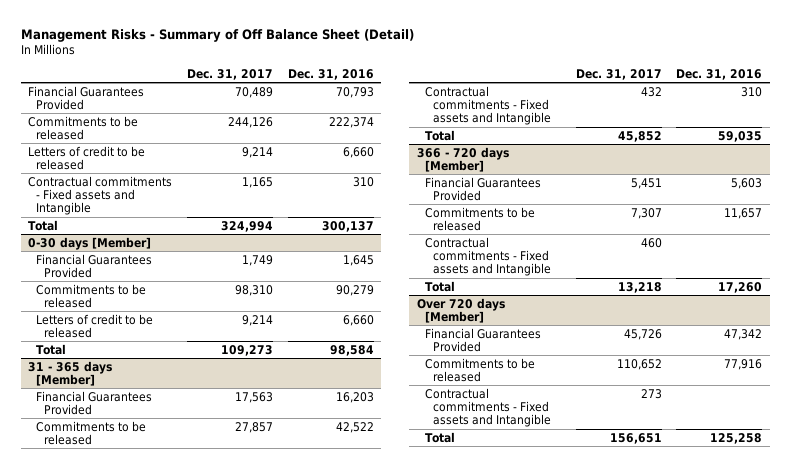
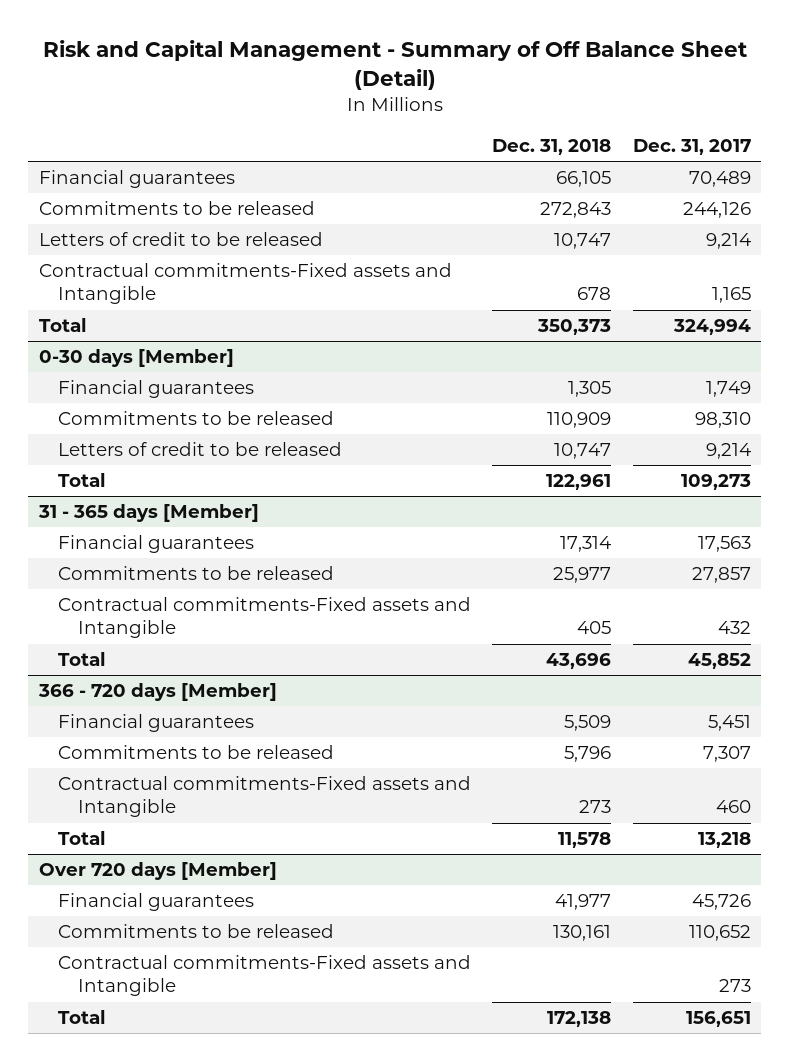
[21,28,415,42] Management Risks - Summary of Off Balance Sheet (Detail) -> [42,40,747,91] Risk and Capital Management - Summary of Off Balance Sheet (Detail)
[287,68,374,80] Dec. 31, 2016 -> none
none -> [492,139,612,156] Dec. 31, 2018
[28,85,145,110] Financial Guarantees Provided -> [38,170,235,189] Financial guarantees
[28,175,173,216] Contractual commitments - Fixed assets and Intangible -> [38,263,452,305] Contractual commitments-Fixed assets and Intangible
[36,253,153,278] Financial Guarantees Provided -> [58,380,255,399] Financial guarantees
[36,390,153,415] Financial Guarantees Provided -> [58,535,255,554] Financial guarantees
[424,85,551,126] Contractual commitments - Fixed assets and Intangible -> [58,597,472,639] Contractual commitments-Fixed assets and Intangible
[424,176,541,201] Financial Guarantees Provided -> [58,714,255,733] Financial guarantees
[424,236,551,277] Contractual commitments - Fixed assets and Intangible -> [58,776,472,818] Contractual commitments-Fixed assets and Intangible
[424,327,541,352] Financial Guarantees Provided -> [58,893,255,912] Financial guarantees
[424,387,551,428] Contractual commitments - Fixed assets and Intangible -> [58,955,472,997] Contractual commitments-Fixed assets and Intangible

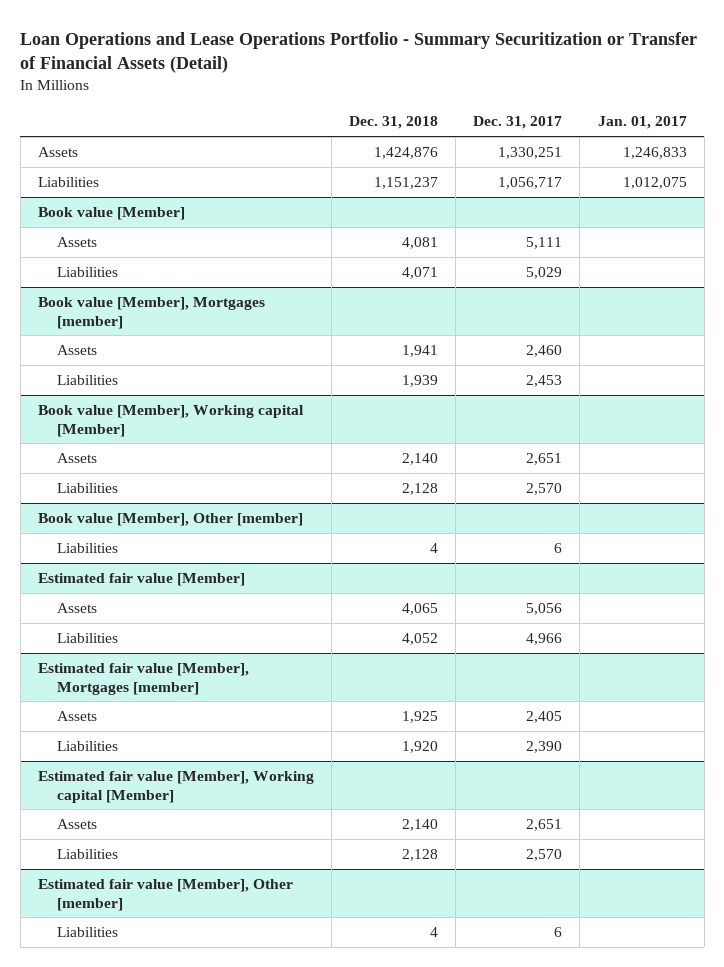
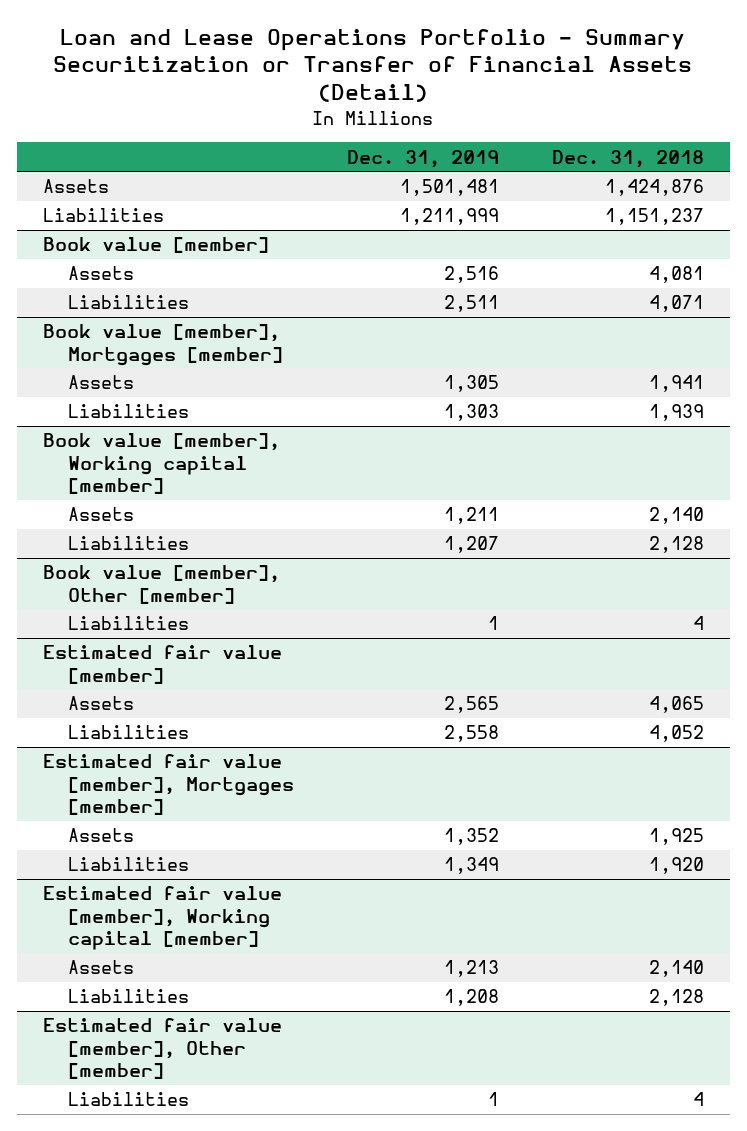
[20,31,698,74] Loan Operations and Lease Operations Portfolio - Summary Securitization or Transfer of Financial Assets (Detail) -> [53,28,693,103] Loan and Lease Operations Portfolio - Summary Securitization or Transfer of Financial Assets (Detail)
[473,116,563,130] Dec. 31, 2017 -> none
[597,116,687,130] Jan. 01, 2017 -> none
none -> [346,149,499,168] Dec. 31, 2019
[37,207,185,221] Book value [Member] -> [43,237,270,254] Book value [member]
[37,297,265,329] Book value [Member], Mortgages [member] -> [43,324,284,366] Book value [member], Mortgages [member]
[37,405,304,437] Book value [Member], Working capital [Member] -> [43,433,281,495] Book value [member], Working capital [member]
[37,513,303,527] Book value [Member], Other [member] -> [43,565,281,604] Book value [member], Other [member]
[37,573,245,587] Estimated fair value [Member] -> [43,645,283,684] Estimated fair value [member]
[37,663,249,695] Estimated fair value [Member], Mortgages [member] -> [43,754,295,816] Estimated fair value [member], Mortgages [member]
[37,771,314,803] Estimated fair value [Member], Working capital [Member] -> [43,886,283,951] Estimated fair value [member], Working capital [member]
[37,879,293,911] Estimated fair value [Member], Other [member] -> [43,1018,283,1080] Estimated fair value [member], Other [member]

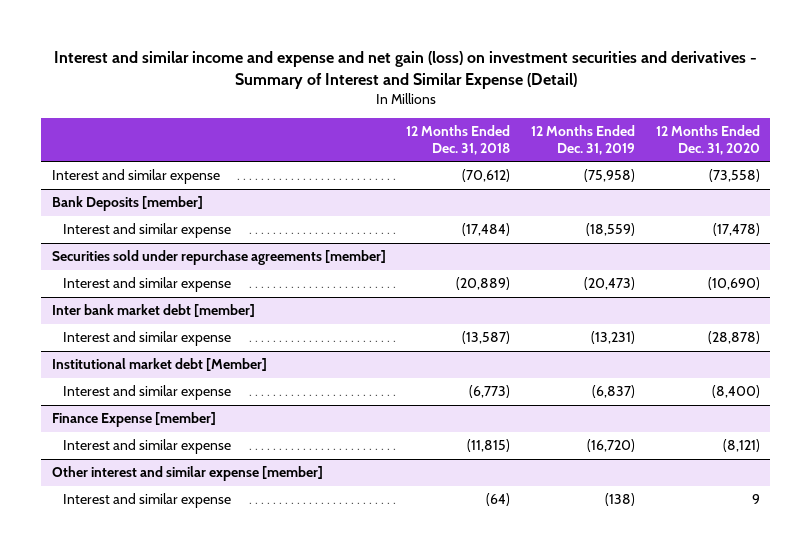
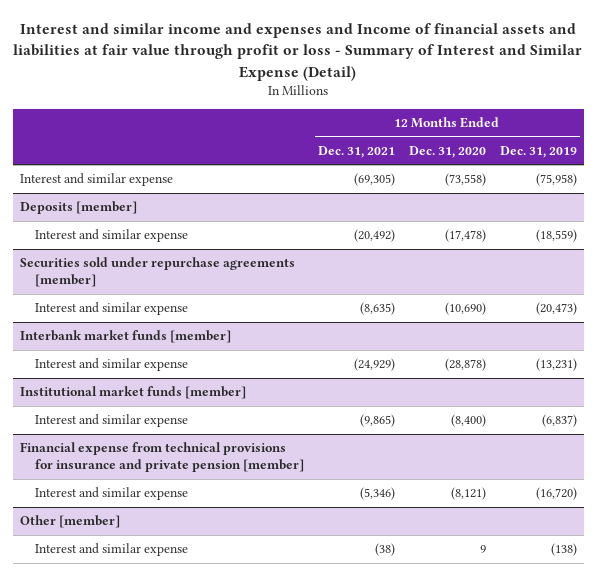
[53,51,757,89] Interest and similar income and expense and net gain (loss) on investment securities and derivatives - Summary of Interest and Similar Expense (Detail) -> [13,23,583,81] Interest and similar income and expenses and Income of financial assets and liabilities at fair value through profit or loss - Summary of Interest and Similar Expense (Detail)
[406,125,511,156] 12 Months Ended Dec. 31, 2018 -> none
none -> [318,145,396,158] Dec. 31, 2021
[51,196,203,212] Bank Deposits [member] -> [19,201,137,215] Deposits [member]
[51,304,255,318] Inter bank market debt [member] -> [19,330,231,344] Interbank market funds [member]
[51,358,267,372] Institutional market debt [Member] -> [19,386,246,400] Institutional market funds [member]
[51,412,216,428] Finance Expense [member] -> [19,442,305,473] Financial expense from technical provisions for insurance and private pension [member]
[51,466,323,482] Other interest and similar expense [member] -> [19,515,120,529] Other [member]

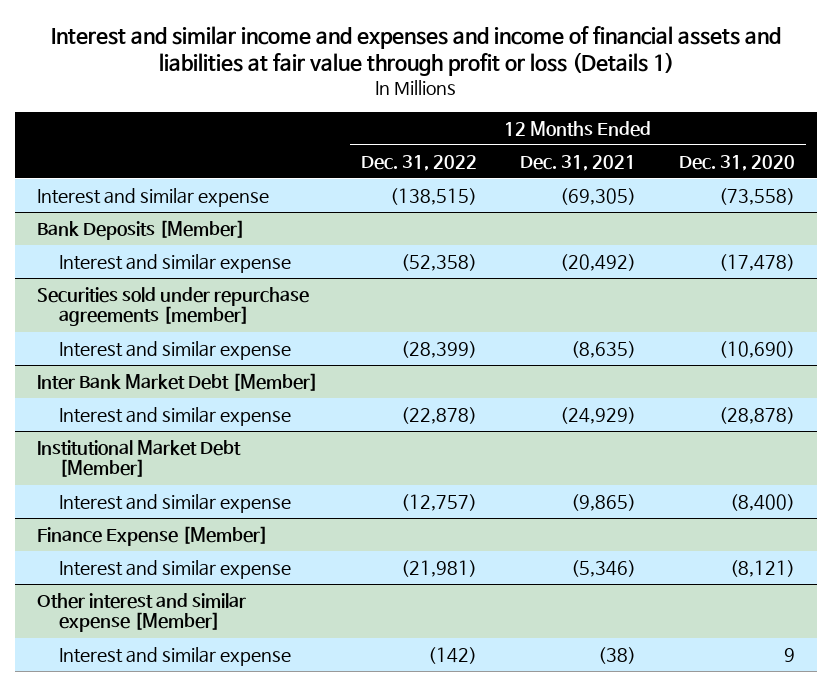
[13,23,583,81] Interest and similar income and expenses and Income of financial assets and liabilities at fair value through profit or loss - Summary of Interest and Similar Expense (Detail) -> [51,25,782,77] Interest and similar income and expenses and income of financial assets and liabilities at fair value through profit or loss (Details 1)
[499,145,577,158] Dec. 31, 2019 -> none
none -> [361,154,478,171] Dec. 31, 2022
[19,201,137,215] Deposits [member] -> [37,219,246,240] Bank Deposits [Member]
[19,330,231,344] Interbank market funds [member] -> [37,372,319,391] Inter Bank Market Debt [Member]
[19,386,246,400] Institutional market funds [member] -> [37,439,242,478] Institutional Market Debt [Member]
[19,442,305,473] Financial expense from technical provisions for insurance and private pension [member] -> [37,525,269,546] Finance Expense [Member]
[19,515,120,529] Other [member] -> [37,592,247,633] Other interest and similar expense [Member]

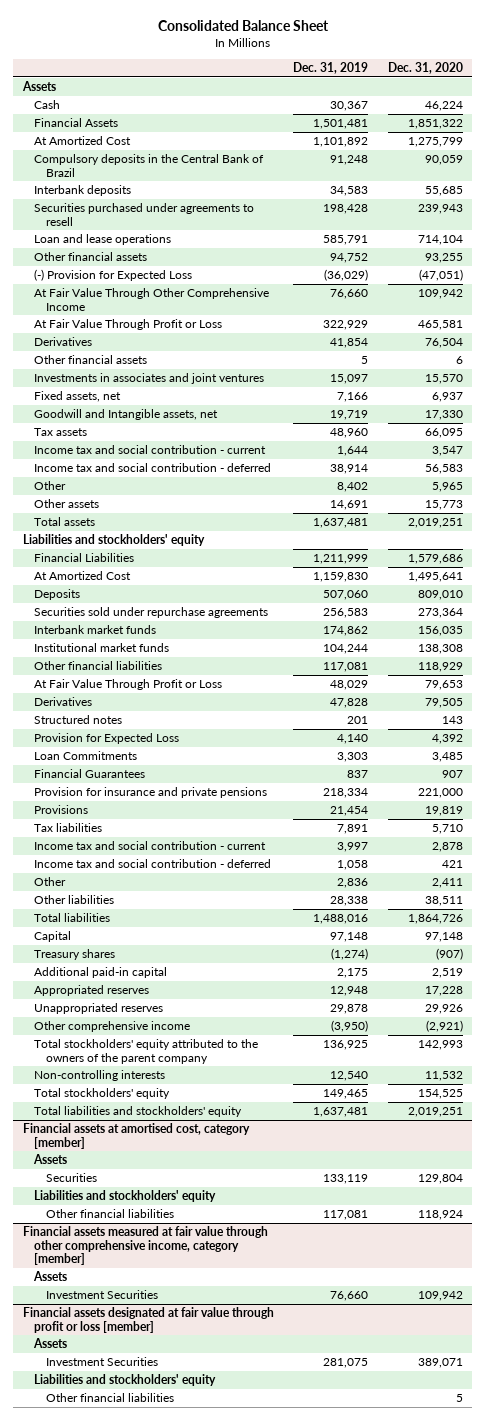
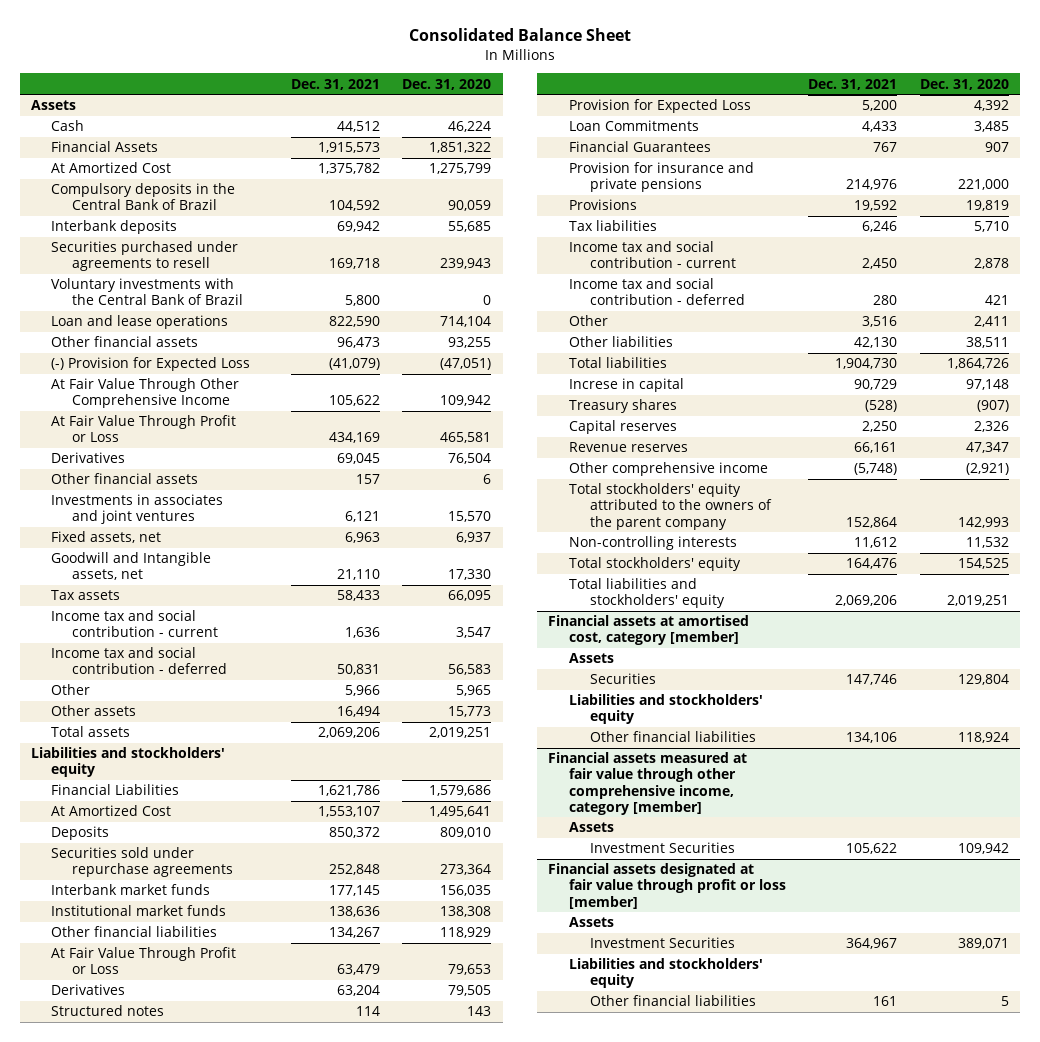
[293,61,369,74] Dec. 31, 2019 -> none
none -> [290,78,380,90] Dec. 31, 2021
none -> [51,278,244,306] Voluntary investments with the Central Bank of Brazil
[34,931,72,943] Capital -> [569,378,685,393] Increse in capital
[34,967,168,979] Additional paid-in capital -> none
[34,985,150,997] Appropriated reserves -> none
[34,1003,164,1015] Unappropriated reserves -> none
none -> [569,420,678,435] Capital reserves
none -> [569,442,689,453] Revenue reserves

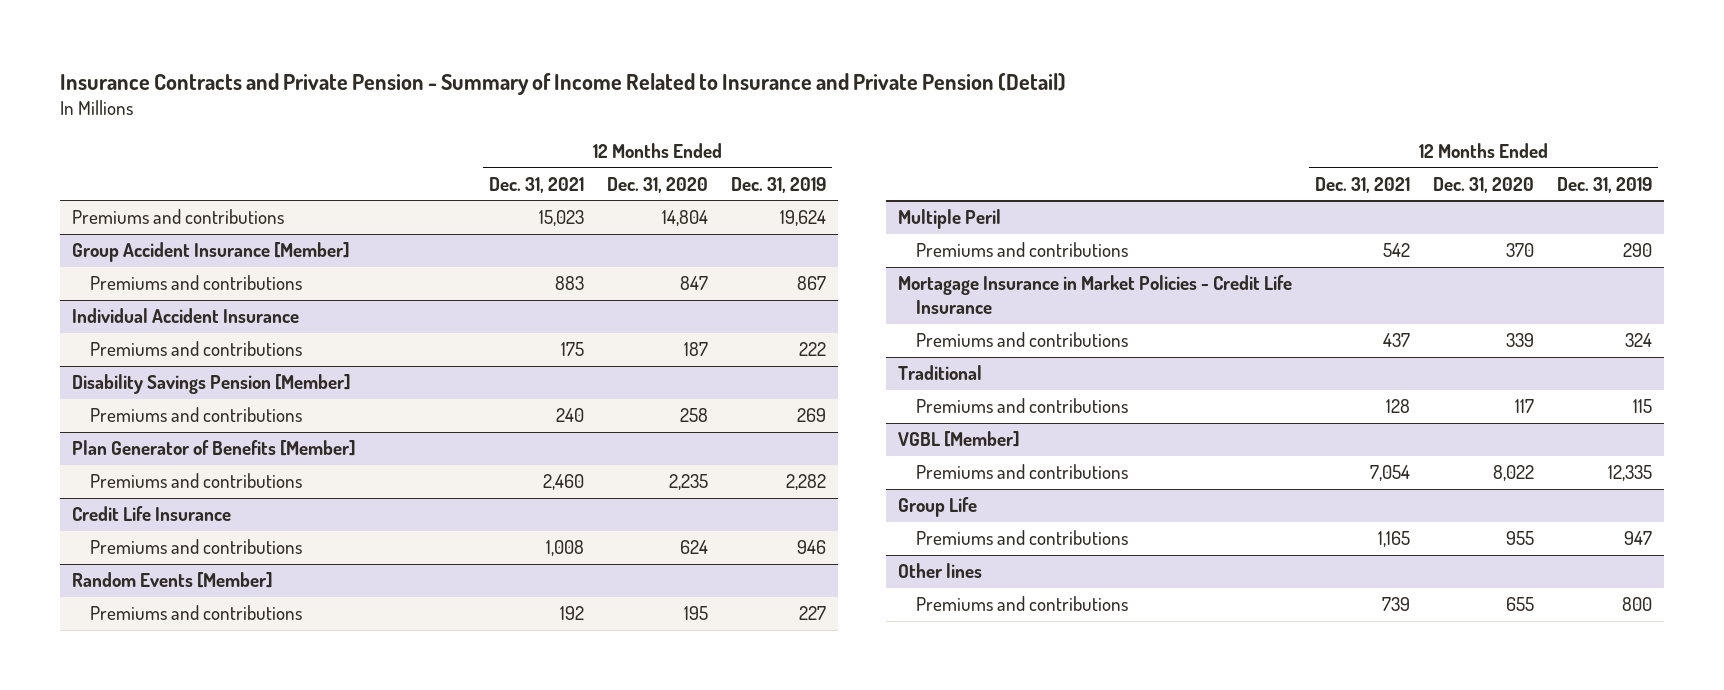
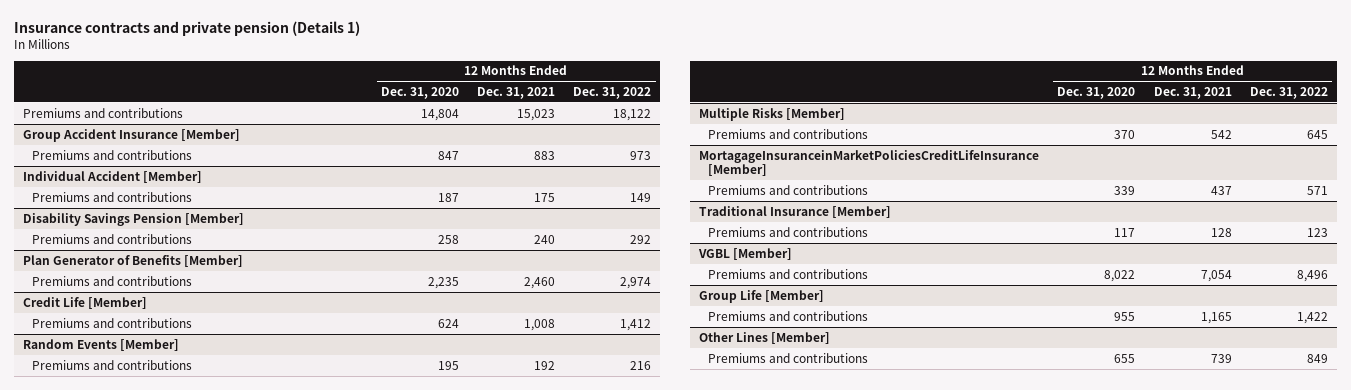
[59,72,1066,95] Insurance Contracts and Private Pension - Summary of Income Related to Insurance and Private Pension (Detail) -> [13,20,360,36] Insurance contracts and private pension (Details 1)
[731,176,827,193] Dec. 31, 2019 -> none
none -> [573,86,652,99] Dec. 31, 2022
[71,308,299,324] Individual Accident Insurance -> [22,170,202,183] Individual Accident [Member]
[71,506,231,522] Credit Life Insurance -> [22,296,147,309] Credit Life [Member]
[897,209,1001,230] Multiple Peril -> [699,107,846,121] Multiple Risks [Member]
[897,275,1292,315] Mortagage Insurance in Market Policies - Credit Life Insurance -> [699,149,1040,177] MortagageInsuranceinMarketPoliciesCreditLifeInsurance [Member]
[897,365,982,381] Traditional -> [699,205,892,218] Traditional Insurance [Member]
[897,497,977,518] Group Life -> [699,289,825,303] Group Life [Member]
[897,563,982,579] Other lines -> [699,331,831,344] Other Lines [Member]

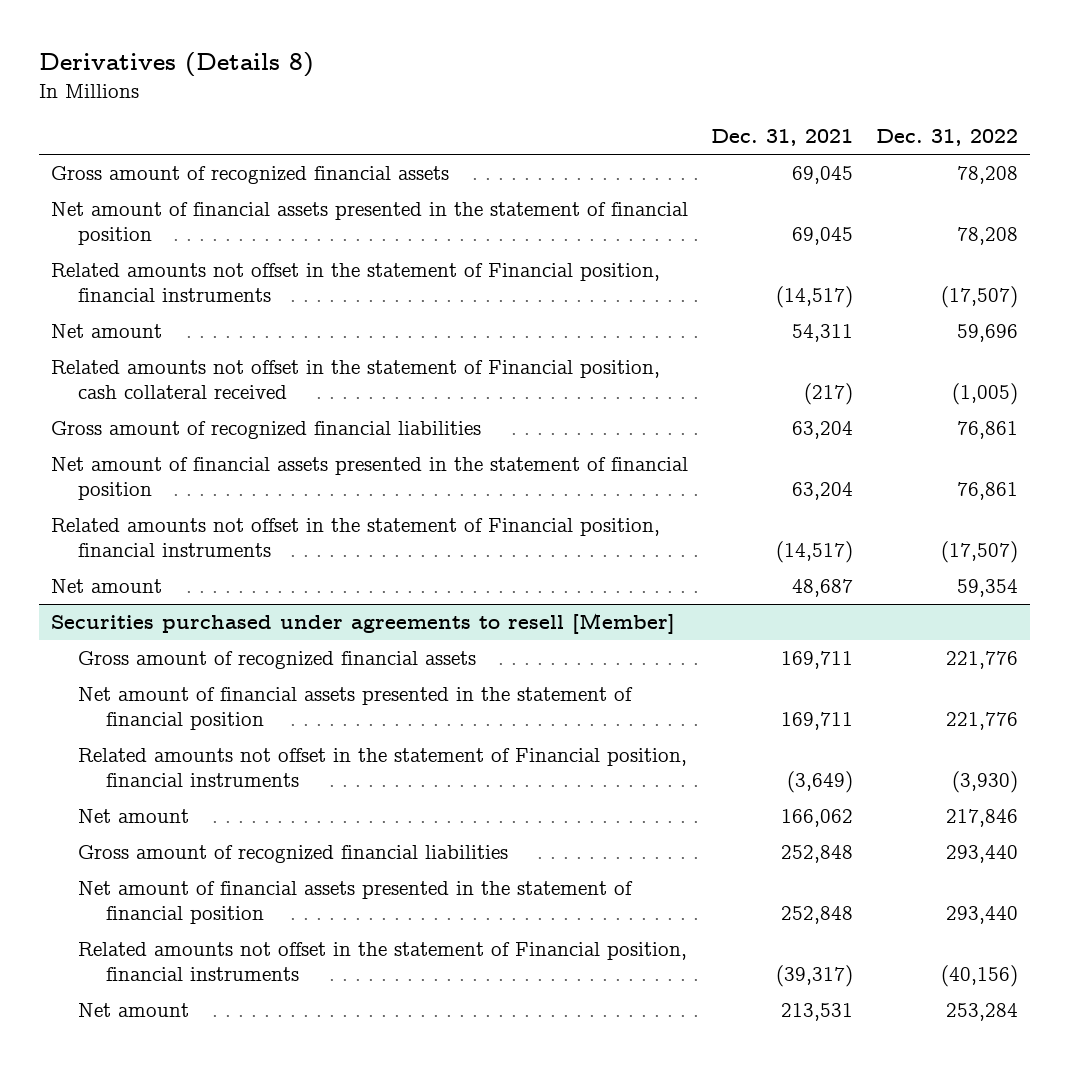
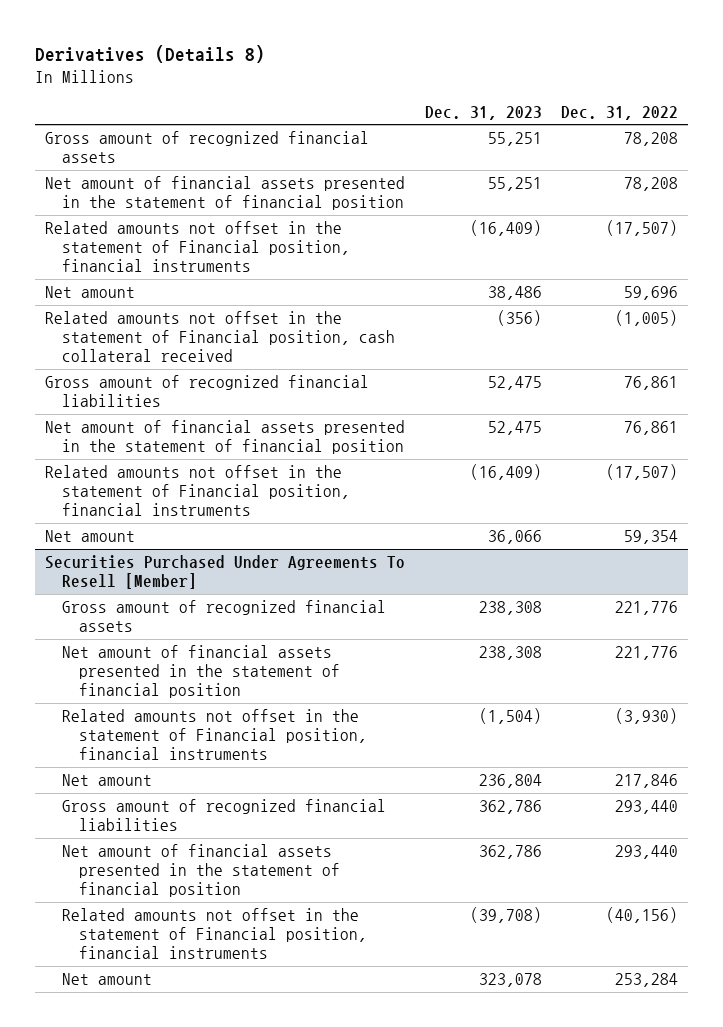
[710,129,853,147] Dec. 31, 2021 -> none
none -> [424,105,542,120] Dec. 31, 2023
[50,613,675,635] Securities purchased under agreements to resell [Member] -> [44,555,405,589] Securities Purchased Under Agreements To Resell [Member]

